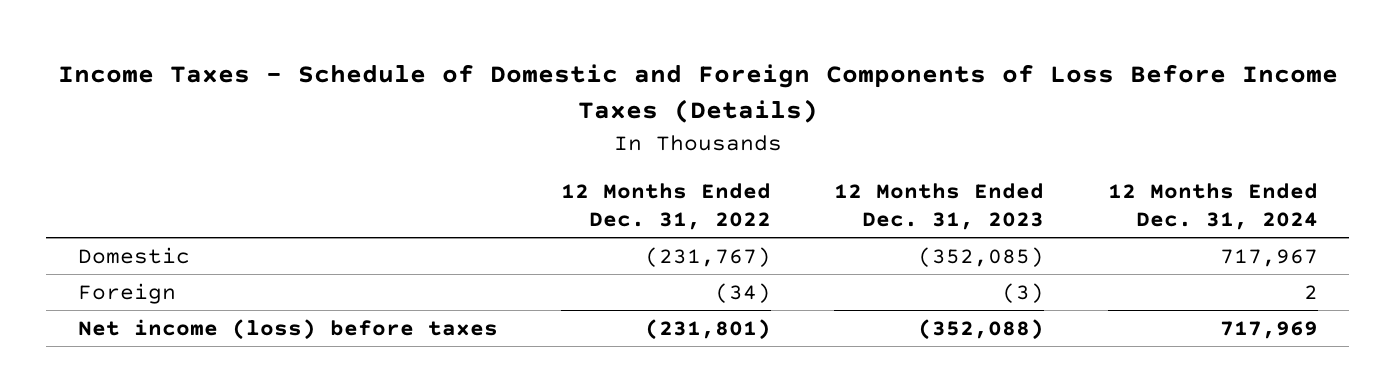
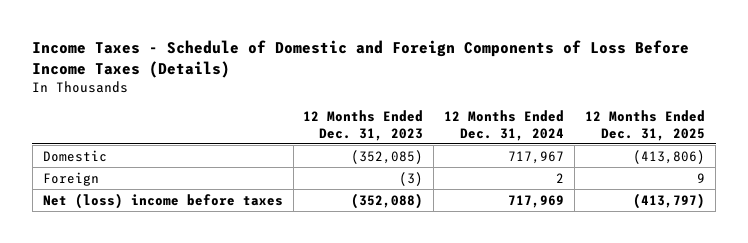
[561,182,772,230] 12 Months Ended Dec. 31, 2022 -> none
none -> [585,110,706,141] 12 Months Ended Dec. 31, 2025
[77,318,498,340] Net income (loss) before taxes -> [42,192,283,209] Net (loss) income before taxes

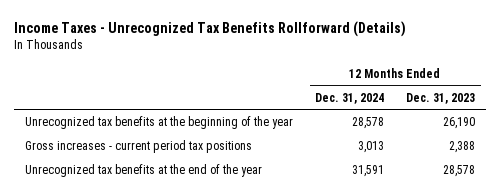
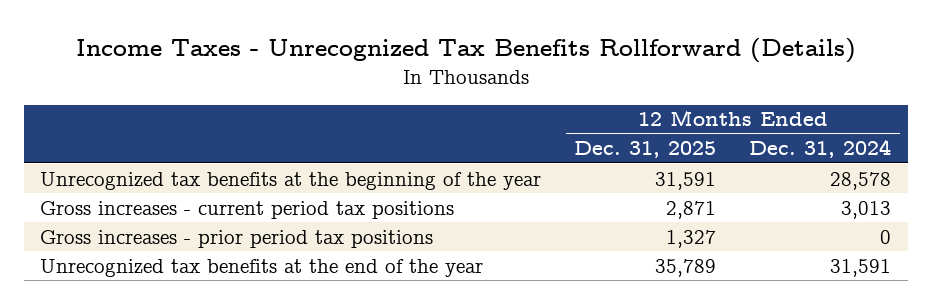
[406,92,476,104] Dec. 31, 2023 -> none
none -> [574,141,717,159] Dec. 31, 2025
none -> [40,229,434,248] Gross increases - prior period tax positions

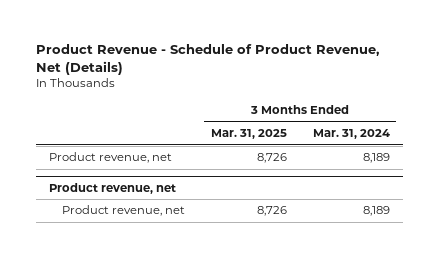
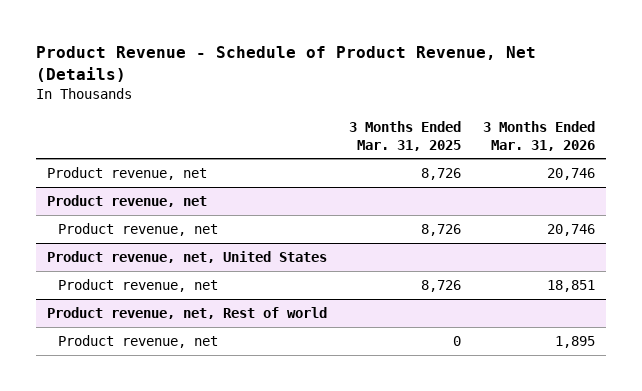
[312,129,390,140] Mar. 31, 2024 -> none
none -> [482,120,595,151] 3 Months Ended Mar. 31, 2026
none -> [46,250,327,263] Product revenue, net, United States
none -> [58,278,219,292] Product revenue, net
none -> [46,306,327,319] Product revenue, net, Rest of world
none -> [58,334,219,348] Product revenue, net

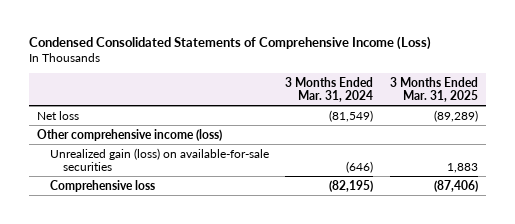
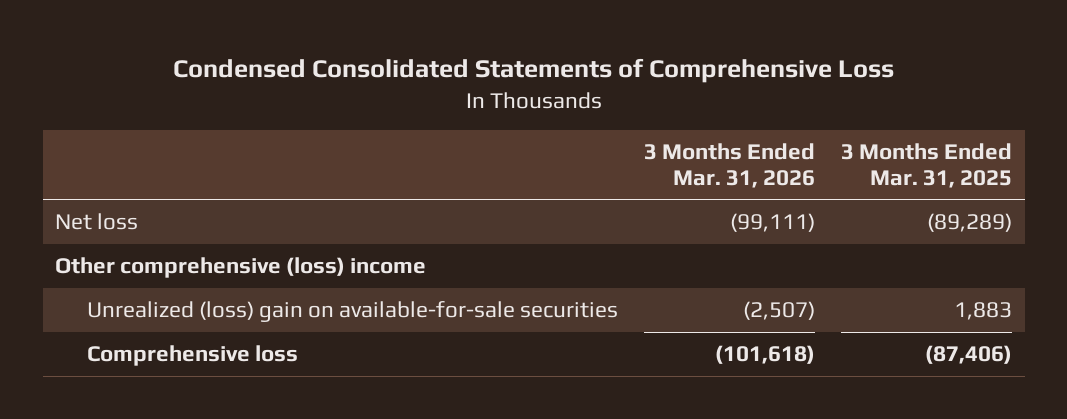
[29,35,432,50] Condensed Consolidated Statements of Comprehensive Income (Loss) -> [172,58,894,84] Condensed Consolidated Statements of Comprehensive Loss
[285,76,374,103] 3 Months Ended Mar. 31, 2024 -> none
none -> [644,142,816,188] 3 Months Ended Mar. 31, 2026
[37,128,223,141] Other comprehensive income (loss) -> [55,257,427,279] Other comprehensive (loss) income
[50,147,270,171] Unrealized gain (loss) on available-for-sale securities -> [87,301,619,323] Unrealized (loss) gain on available-for-sale securities

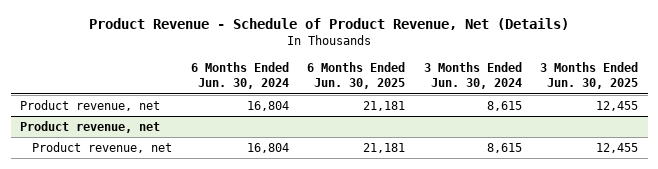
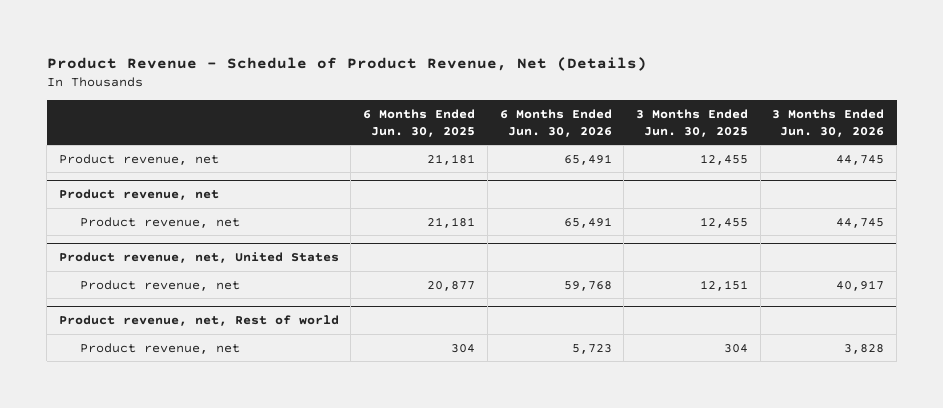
[190,62,289,90] 6 Months Ended Jun. 30, 2024 -> none
[423,62,522,90] 3 Months Ended Jun. 30, 2024 -> none
none -> [499,108,612,137] 6 Months Ended Jun. 30, 2026
none -> [772,108,885,137] 3 Months Ended Jun. 30, 2026
none -> [58,252,339,264] Product revenue, net, United States
none -> [80,279,241,291] Product revenue, net
none -> [58,315,339,327] Product revenue, net, Rest of world
none -> [80,342,241,354] Product revenue, net

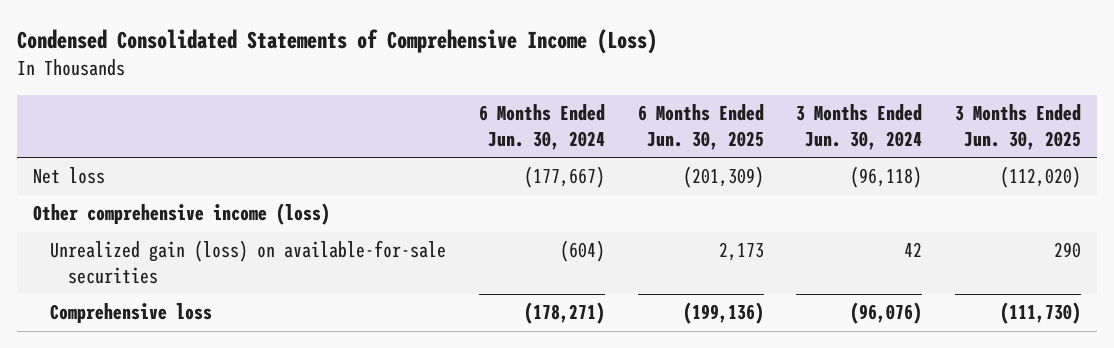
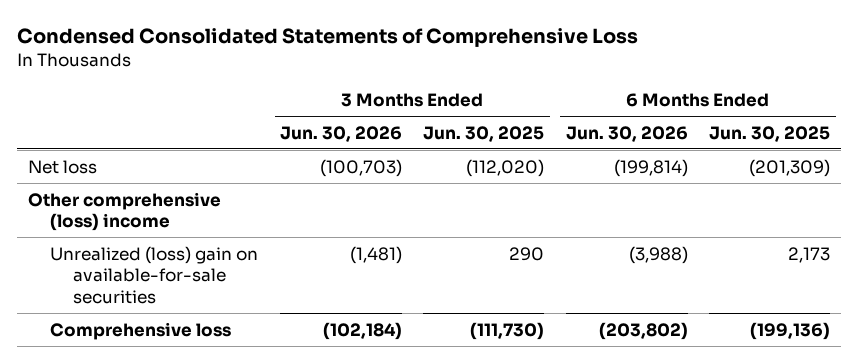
[16,28,657,54] Condensed Consolidated Statements of Comprehensive Income (Loss) -> [16,28,638,48] Condensed Consolidated Statements of Comprehensive Loss
[479,104,606,150] 6 Months Ended Jun. 30, 2024 -> none
[796,104,923,150] 3 Months Ended Jun. 30, 2024 -> none
none -> [279,125,402,142] Jun. 30, 2026
none -> [565,125,688,142] Jun. 30, 2026
[32,203,330,226] Other comprehensive income (loss) -> [27,191,221,232] Other comprehensive (loss) income
[50,240,447,284] Unrealized gain (loss) on available-for-sale securities -> [50,245,259,304] Unrealized (loss) gain on available-for-sale securities

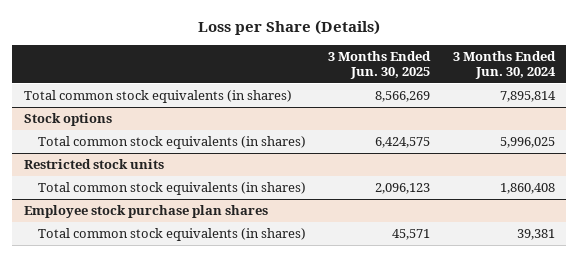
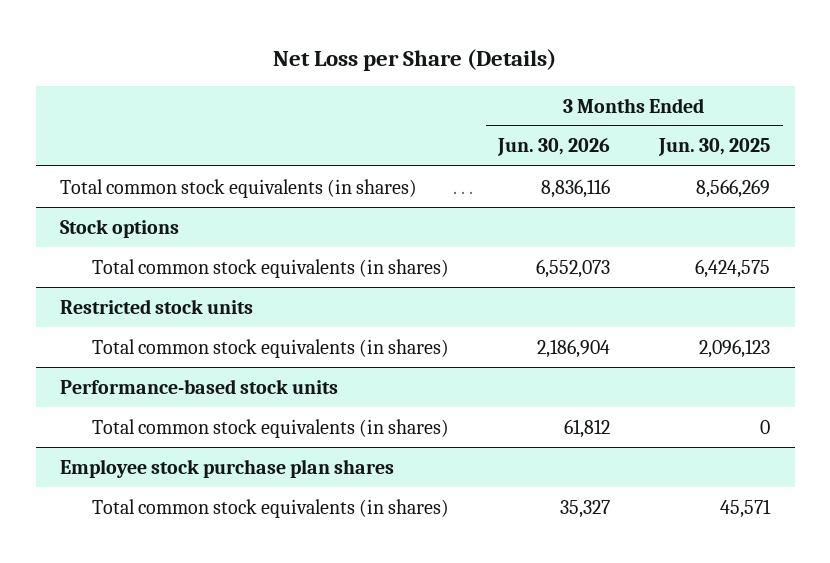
[198,20,381,36] Loss per Share (Details) -> [273,49,557,72] Net Loss per Share (Details)
[453,51,557,80] 3 Months Ended Jun. 30, 2024 -> none
none -> [496,138,610,157] Jun. 30, 2026
none -> [60,378,339,394] Performance-based stock units
none -> [91,418,449,438] Total common stock equivalents (in shares)

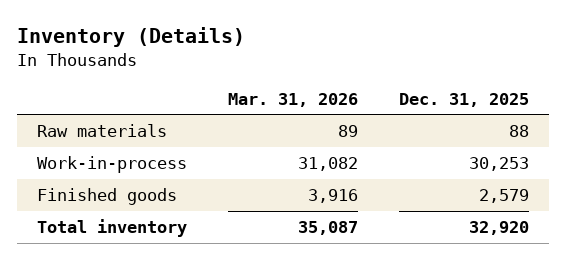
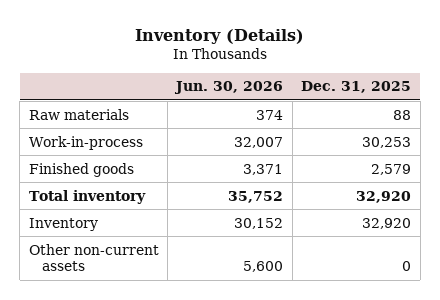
[227,92,358,107] Mar. 31, 2026 -> none
none -> [174,81,284,95] Jun. 30, 2026
none -> [28,217,98,231] Inventory
none -> [28,243,159,272] Other non-current assets

